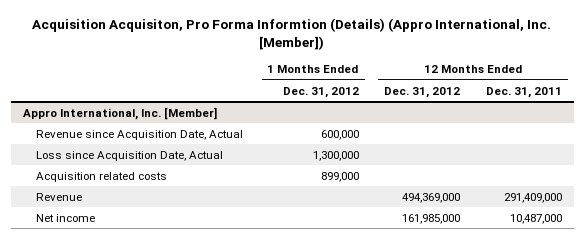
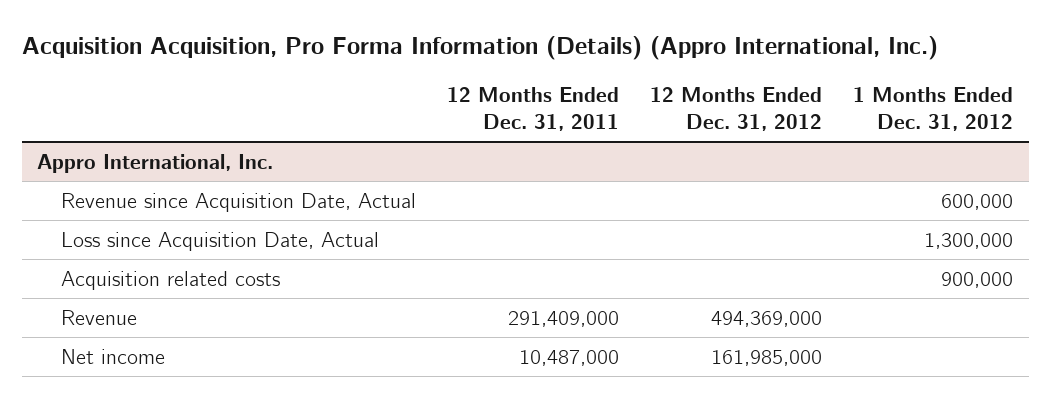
[32,17,552,50] Acquisition Acquisiton, Pro Forma Informtion (Details) (Appro International, Inc. [Member]) -> [21,36,938,61] Acquisition Acquisition, Pro Forma Information (Details) (Appro International, Inc.)
[23,106,218,120] Appro International, Inc. [Member] -> [37,153,274,173] Appro International, Inc.
[320,171,359,182] 899,000 -> [941,271,1014,288] 900,000

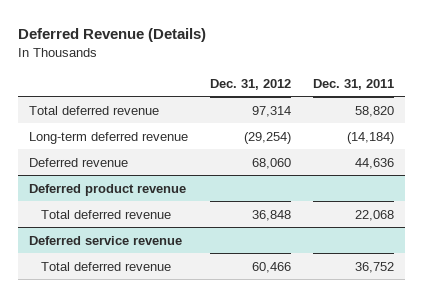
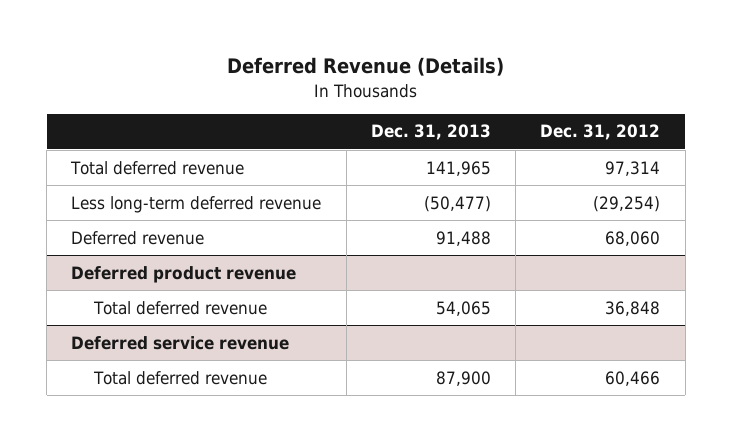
[313,78,395,90] Dec. 31, 2011 -> none
none -> [370,124,491,141] Dec. 31, 2013
[29,131,189,144] Long-term deferred revenue -> [71,195,322,213] Less long-term deferred revenue

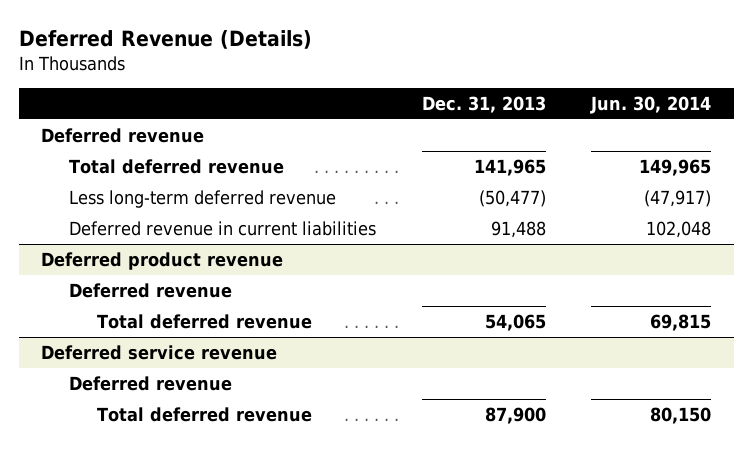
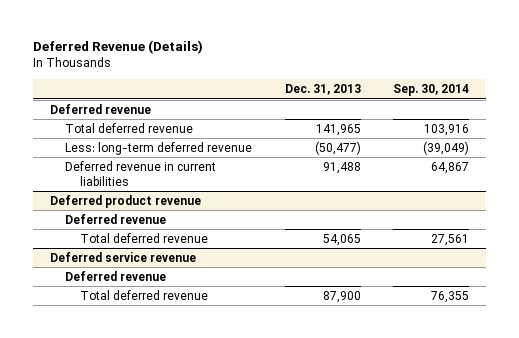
[590,95,712,114] Jun. 30, 2014 -> none
none -> [393,84,470,97] Sep. 30, 2014
[69,190,337,209] Less long-term deferred revenue -> [64,141,252,155] Less: long-term deferred revenue

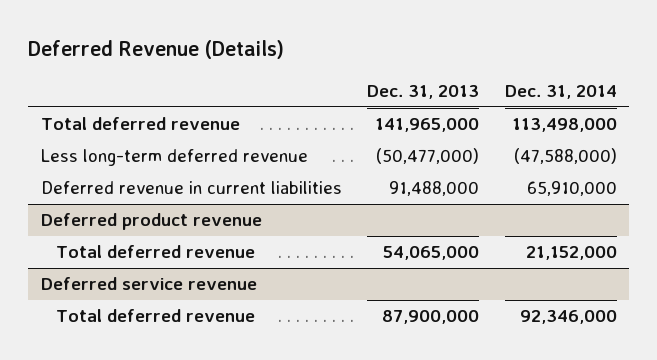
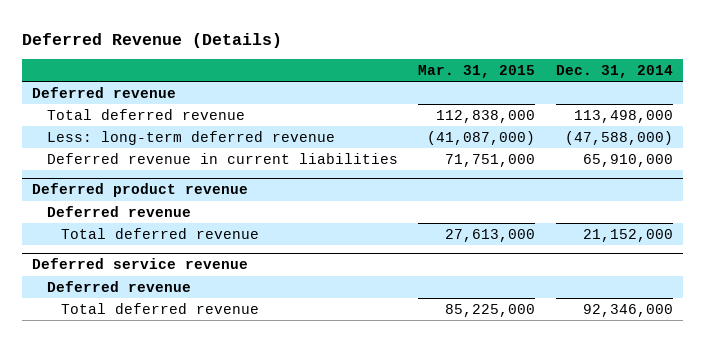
[367,85,480,100] Dec. 31, 2013 -> none
none -> [418,64,536,78] Mar. 31, 2015
none -> [32,86,177,98] Deferred revenue
[40,149,308,167] Less long-term deferred revenue -> [46,130,335,145] Less: long-term deferred revenue
none -> [46,205,191,217] Deferred revenue
none -> [46,280,191,292] Deferred revenue

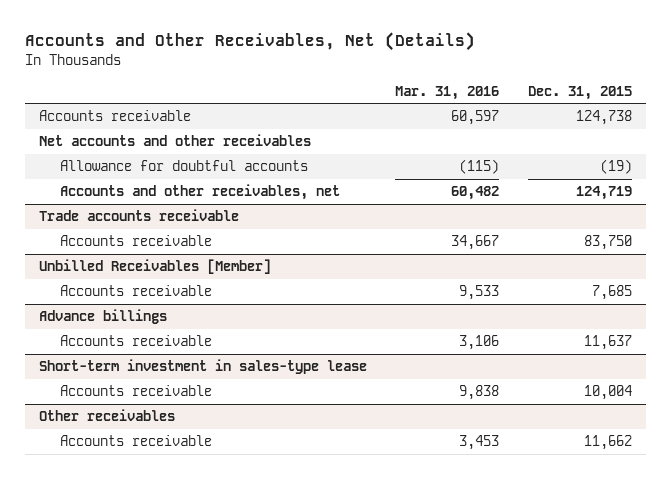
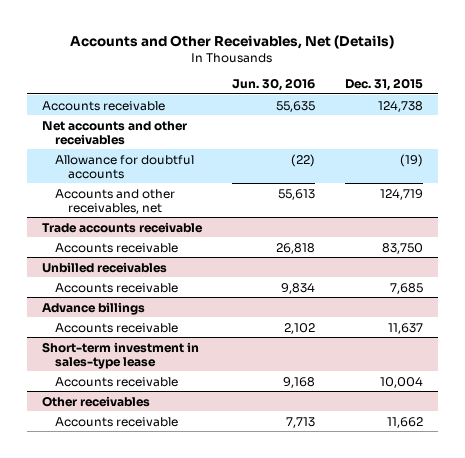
[395,85,500,100] Mar. 31, 2016 -> none
none -> [231,78,315,92] Jun. 30, 2016
[39,259,272,275] Unbilled Receivables [Member] -> [42,261,168,273] Unbilled receivables

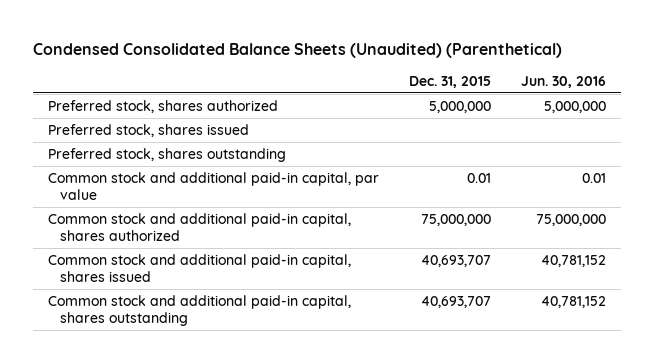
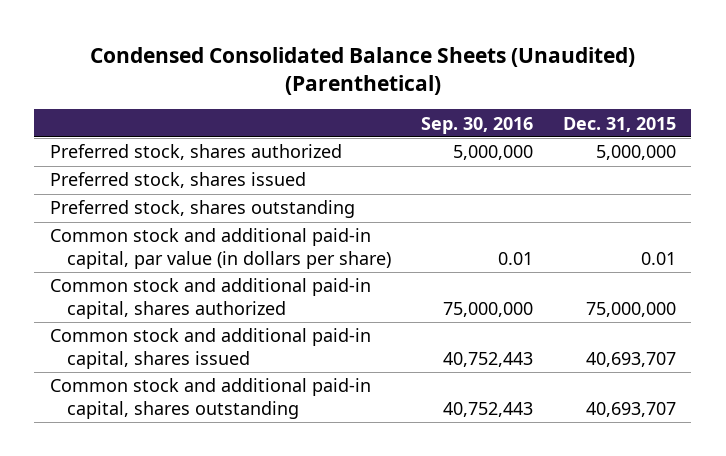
[521,75,607,88] Jun. 30, 2016 -> none
none -> [420,116,533,134] Sep. 30, 2016
[48,171,380,201] Common stock and additional paid-in capital, par value -> [49,228,391,269] Common stock and additional paid-in capital, par value (in dollars per share)

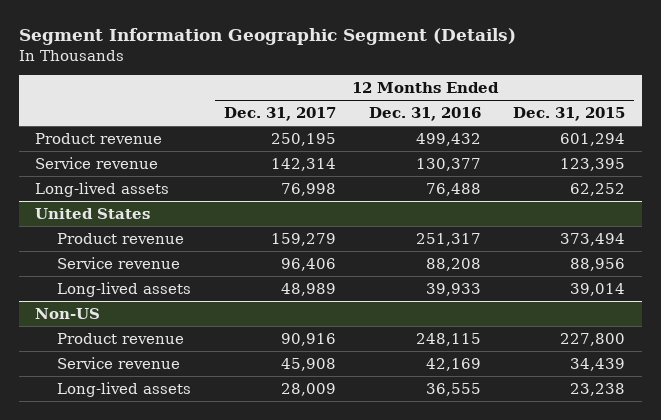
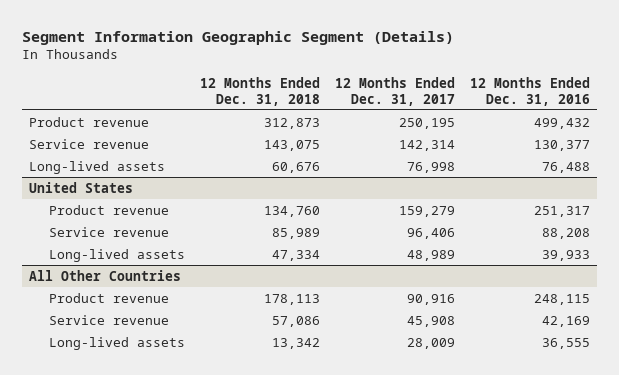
[513,106,626,121] Dec. 31, 2015 -> none
none -> [200,76,321,106] 12 Months Ended Dec. 31, 2018
[35,307,101,319] Non-US -> [29,269,182,281] All Other Countries

